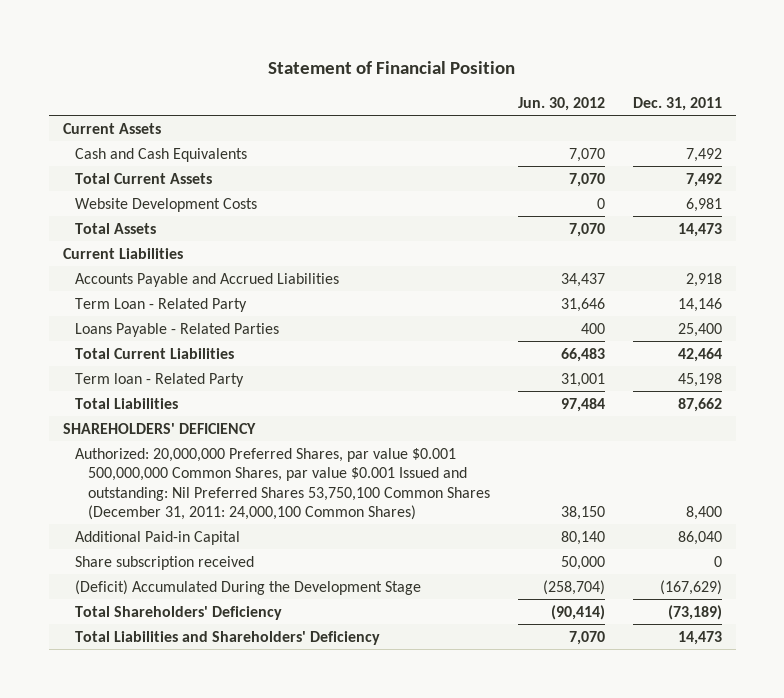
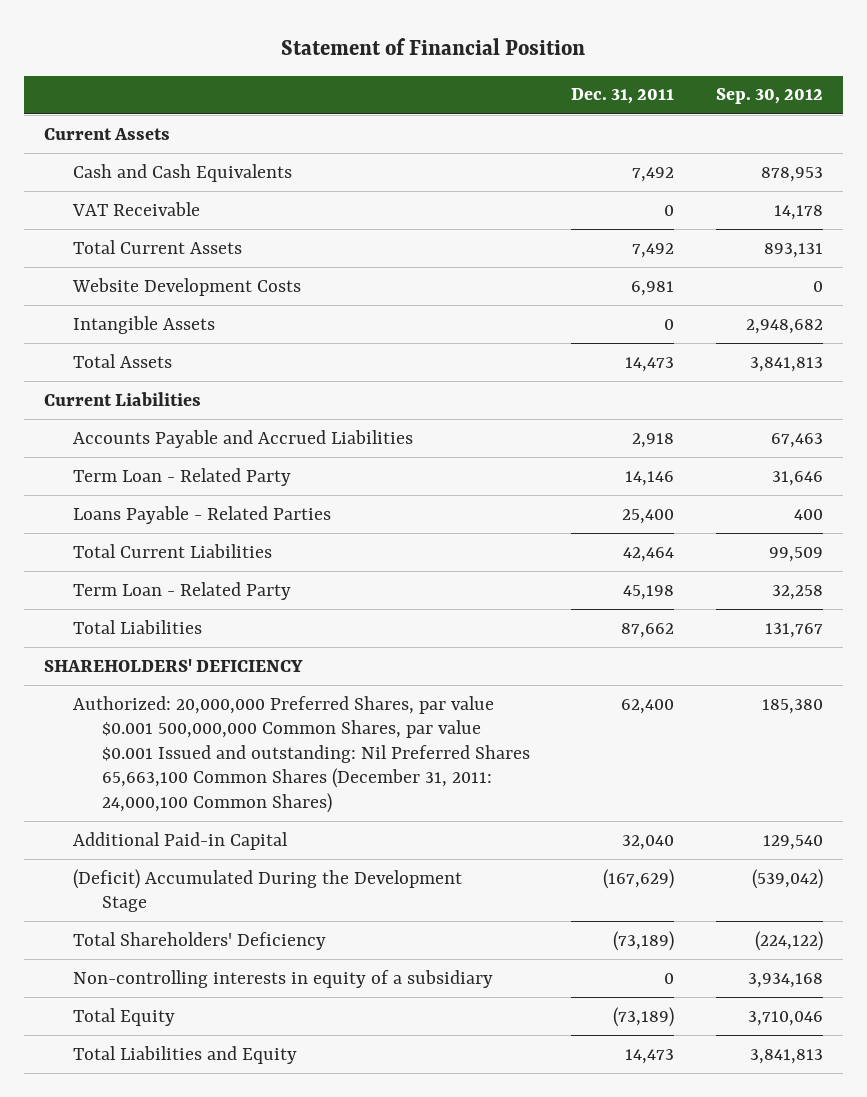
[517,96,605,111] Jun. 30, 2012 -> none
none -> [715,88,823,105] Sep. 30, 2012
none -> [72,201,201,216] VAT Receivable
none -> [73,315,216,334] Intangible Assets
[75,372,245,387] Term loan - Related Party -> [73,581,292,600] Term Loan - Related Party
[75,555,255,570] Share subscription received -> none
[75,447,490,520] Authorized: 20,000,000 Preferred Shares, par value $0.001 500,000,000 Common Shares, par value $0.001 Issued and outstanding: Nil Preferred Shares 53,750,100 Common Shares (December 31, 2011: 24,000,100 Common Shares) -> [73,695,530,813] Authorized: 20,000,000 Preferred Shares, par value $0.001 500,000,000 Common Shares, par value $0.001 Issued and outstanding: Nil Preferred Shares 65,663,100 Common Shares (December 31, 2011: 24,000,100 Common Shares)
[685,505,722,520] 8,400 -> [621,698,675,714] 62,400
[677,530,722,545] 86,040 -> [622,834,675,850] 32,040
none -> [73,969,494,988] Non-controlling interests in equity of a subsidiary
none -> [73,1007,176,1026] Total Equity
[75,630,381,645] Total Liabilities and Shareholders' Deficiency -> [73,1045,298,1064] Total Liabilities and Equity

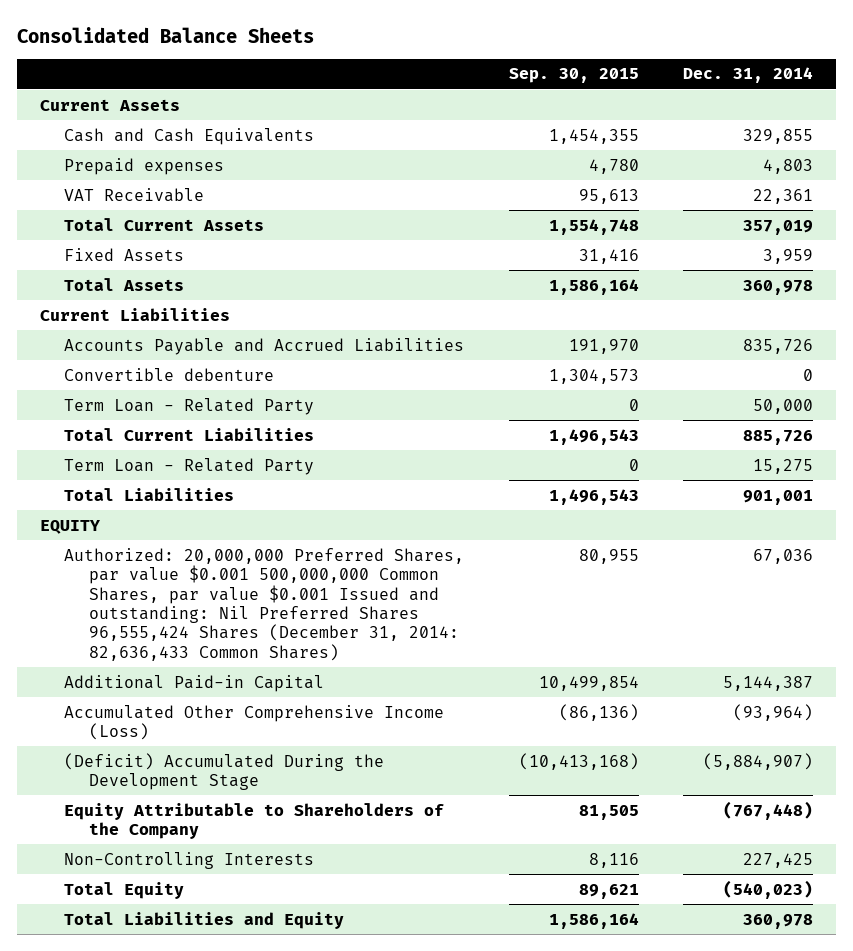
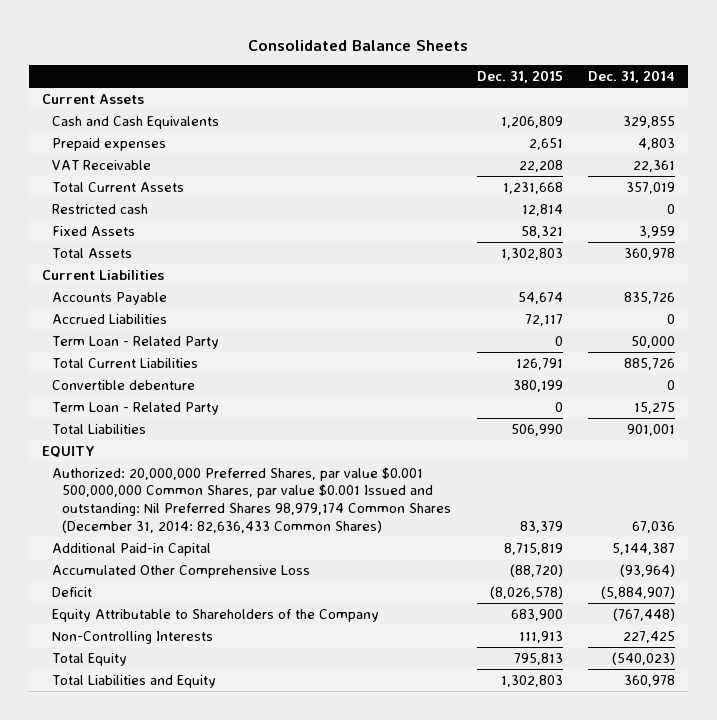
[508,68,639,84] Sep. 30, 2015 -> none
none -> [476,70,563,84] Dec. 31, 2015
none -> [51,203,148,214] Restricted cash
[64,337,465,355] Accounts Payable and Accrued Liabilities -> [51,291,167,305] Accounts Payable
none -> [51,313,167,324] Accrued Liabilities
[64,367,275,381] Convertible debenture -> [51,379,195,390] Convertible debenture
[64,547,465,661] Authorized: 20,000,000 Preferred Shares, par value $0.001 500,000,000 Common Shares, par value $0.001 Issued and outstanding: Nil Preferred Shares 96,555,424 Shares (December 31, 2014: 82,636,433 Common Shares) -> [51,466,452,533] Authorized: 20,000,000 Preferred Shares, par value $0.001 500,000,000 Common Shares, par value $0.001 Issued and outstanding: Nil Preferred Shares 98,979,174 Common Shares (December 31, 2014: 82,636,433 Common Shares)
[64,704,445,741] Accumulated Other Comprehensive Income (Loss) -> [51,564,310,578] Accumulated Other Comprehensive Loss
[64,752,385,791] (Deficit) Accumulated During the Development Stage -> [51,586,92,597] Deficit

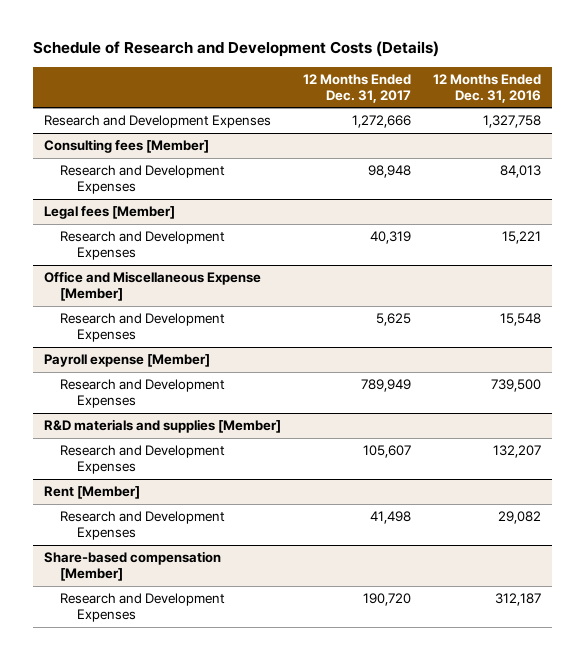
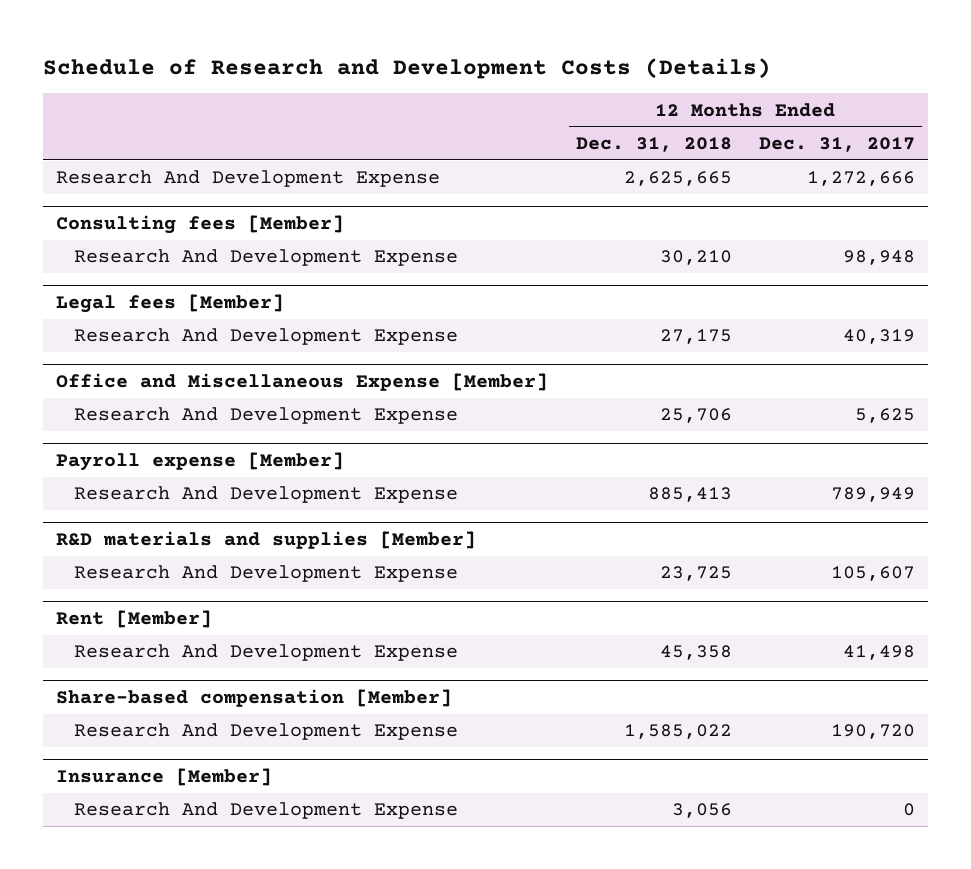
[433,73,542,103] 12 Months Ended Dec. 31, 2016 -> none
none -> [575,136,732,152] Dec. 31, 2018
[43,115,271,129] Research and Development Expenses -> [56,170,441,188] Research And Development Expense
[60,165,226,194] Research and Development Expenses -> [73,249,458,267] Research And Development Expense
[60,231,226,260] Research and Development Expenses -> [73,328,458,346] Research And Development Expense
[60,313,226,342] Research and Development Expenses -> [73,407,458,425] Research And Development Expense
[60,379,226,408] Research and Development Expenses -> [73,486,458,504] Research And Development Expense
[60,445,226,474] Research and Development Expenses -> [73,565,458,583] Research And Development Expense
[60,511,226,540] Research and Development Expenses -> [73,644,458,662] Research And Development Expense
[60,593,226,622] Research and Development Expenses -> [73,723,458,741] Research And Development Expense
none -> [56,768,273,787] Insurance [Member]
none -> [73,802,458,820] Research And Development Expense

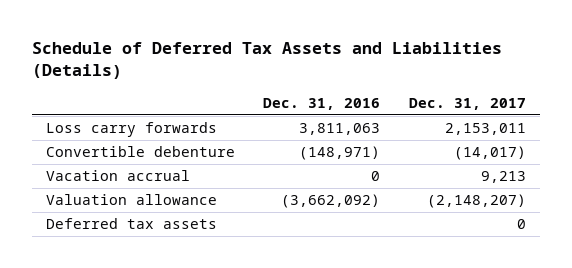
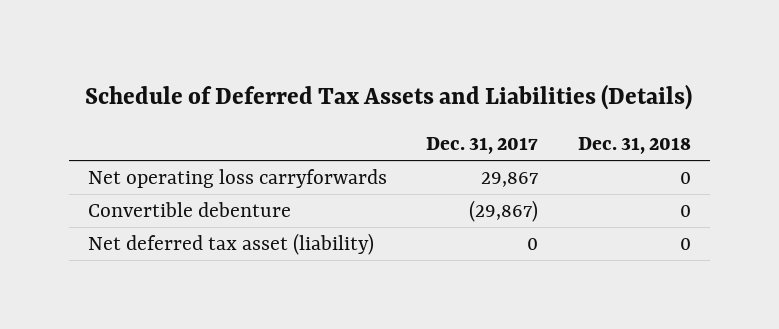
[263,97,381,110] Dec. 31, 2016 -> none
none -> [577,137,691,155] Dec. 31, 2018
[46,122,218,138] Loss carry forwards -> none
[46,170,191,182] Vacation accrual -> none
[46,194,218,206] Valuation allowance -> none
none -> [88,169,388,189] Net operating loss carryforwards
[453,146,526,161] (14,017) -> [469,200,539,223] (29,867)
[46,218,218,230] Deferred tax assets -> [88,233,375,256] Net deferred tax asset (liability)

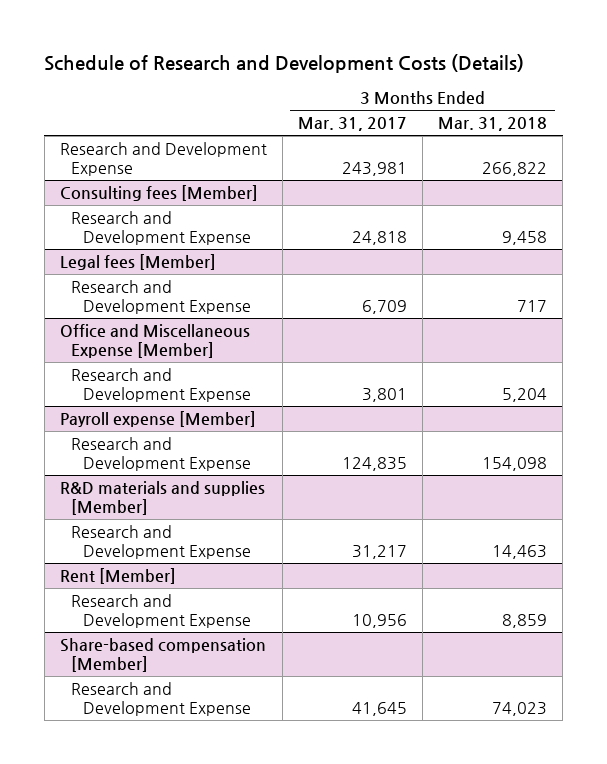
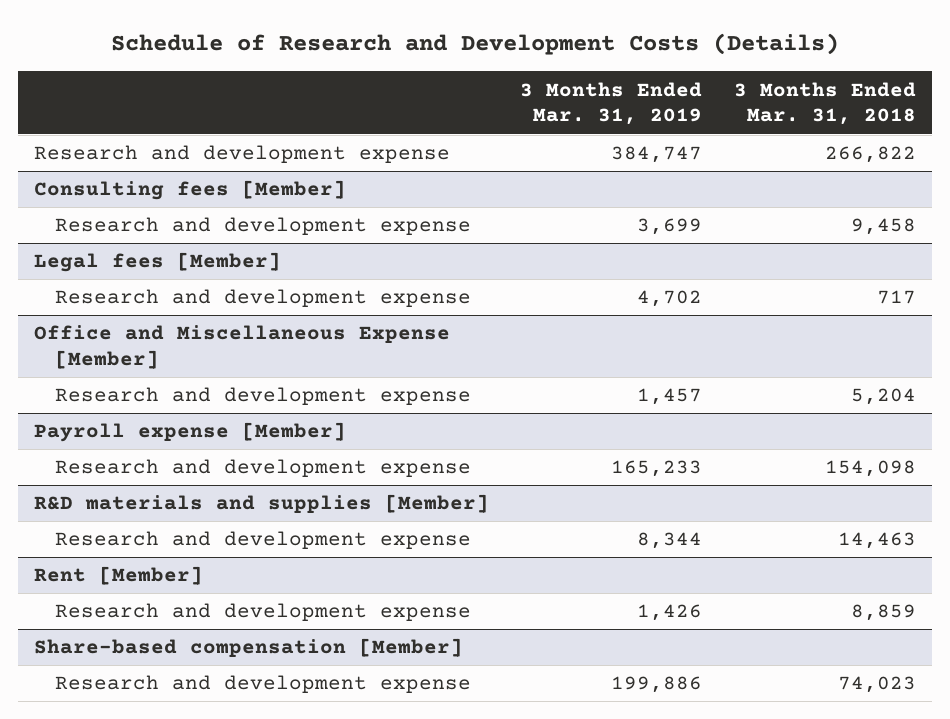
[298,117,408,132] Mar. 31, 2017 -> none
none -> [520,81,703,126] 3 Months Ended Mar. 31, 2019
[59,142,267,176] Research and Development Expense -> [33,145,450,164] Research and development expense
[71,211,252,245] Research and Development Expense -> [54,217,471,236] Research and development expense
[71,280,252,314] Research and Development Expense -> [54,289,471,308] Research and development expense
[71,368,252,402] Research and Development Expense -> [54,387,471,406] Research and development expense
[71,437,252,471] Research and Development Expense -> [54,459,471,478] Research and development expense
[71,525,252,559] Research and Development Expense -> [54,531,471,550] Research and development expense
[71,594,252,628] Research and Development Expense -> [54,603,471,622] Research and development expense
[71,682,252,716] Research and Development Expense -> [54,675,471,694] Research and development expense

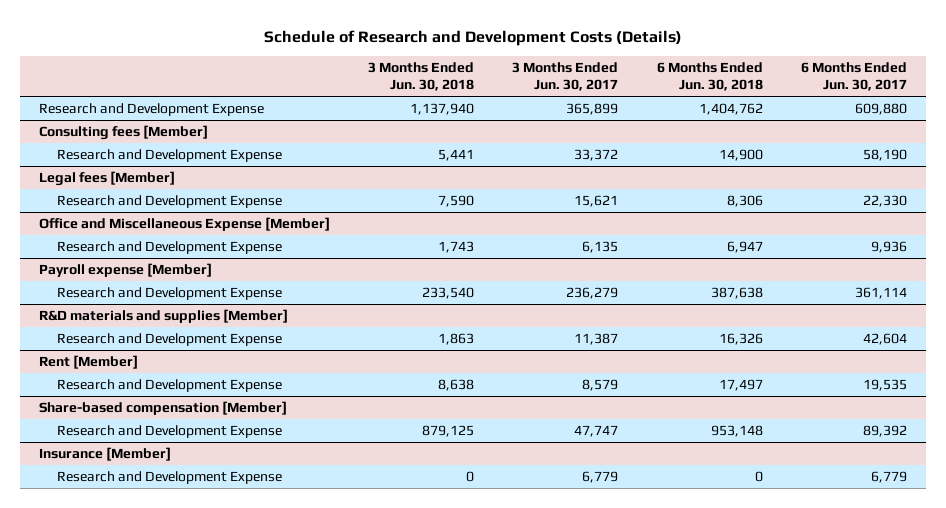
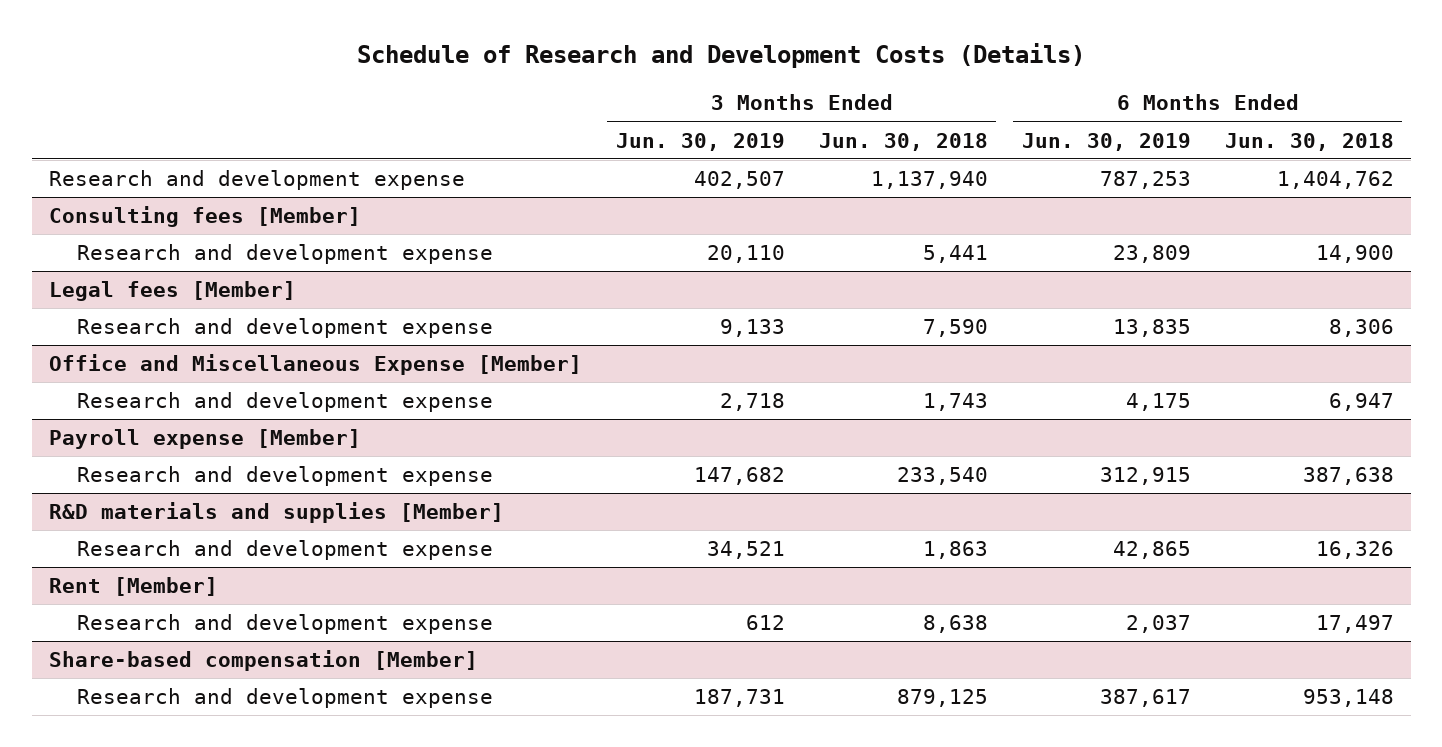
[512,61,619,92] 3 Months Ended Jun. 30, 2017 -> none
[800,61,907,92] 6 Months Ended Jun. 30, 2017 -> none
none -> [615,132,785,151] Jun. 30, 2019
none -> [1021,132,1191,151] Jun. 30, 2019
[38,103,264,117] Research and Development Expense -> [48,170,465,191] Research and development expense
[56,149,282,163] Research and Development Expense -> [77,244,494,265] Research and development expense
[56,195,282,209] Research and Development Expense -> [77,318,494,339] Research and development expense
[56,241,282,255] Research and Development Expense -> [77,392,494,413] Research and development expense
[56,287,282,301] Research and Development Expense -> [77,466,494,487] Research and development expense
[56,333,282,347] Research and Development Expense -> [77,540,494,561] Research and development expense
[56,379,282,393] Research and Development Expense -> [77,614,494,635] Research and development expense
[38,447,171,462] Insurance [Member] -> none
[56,471,282,485] Research and Development Expense -> none
[56,425,282,439] Research and Development Expense -> [77,688,494,709] Research and development expense

